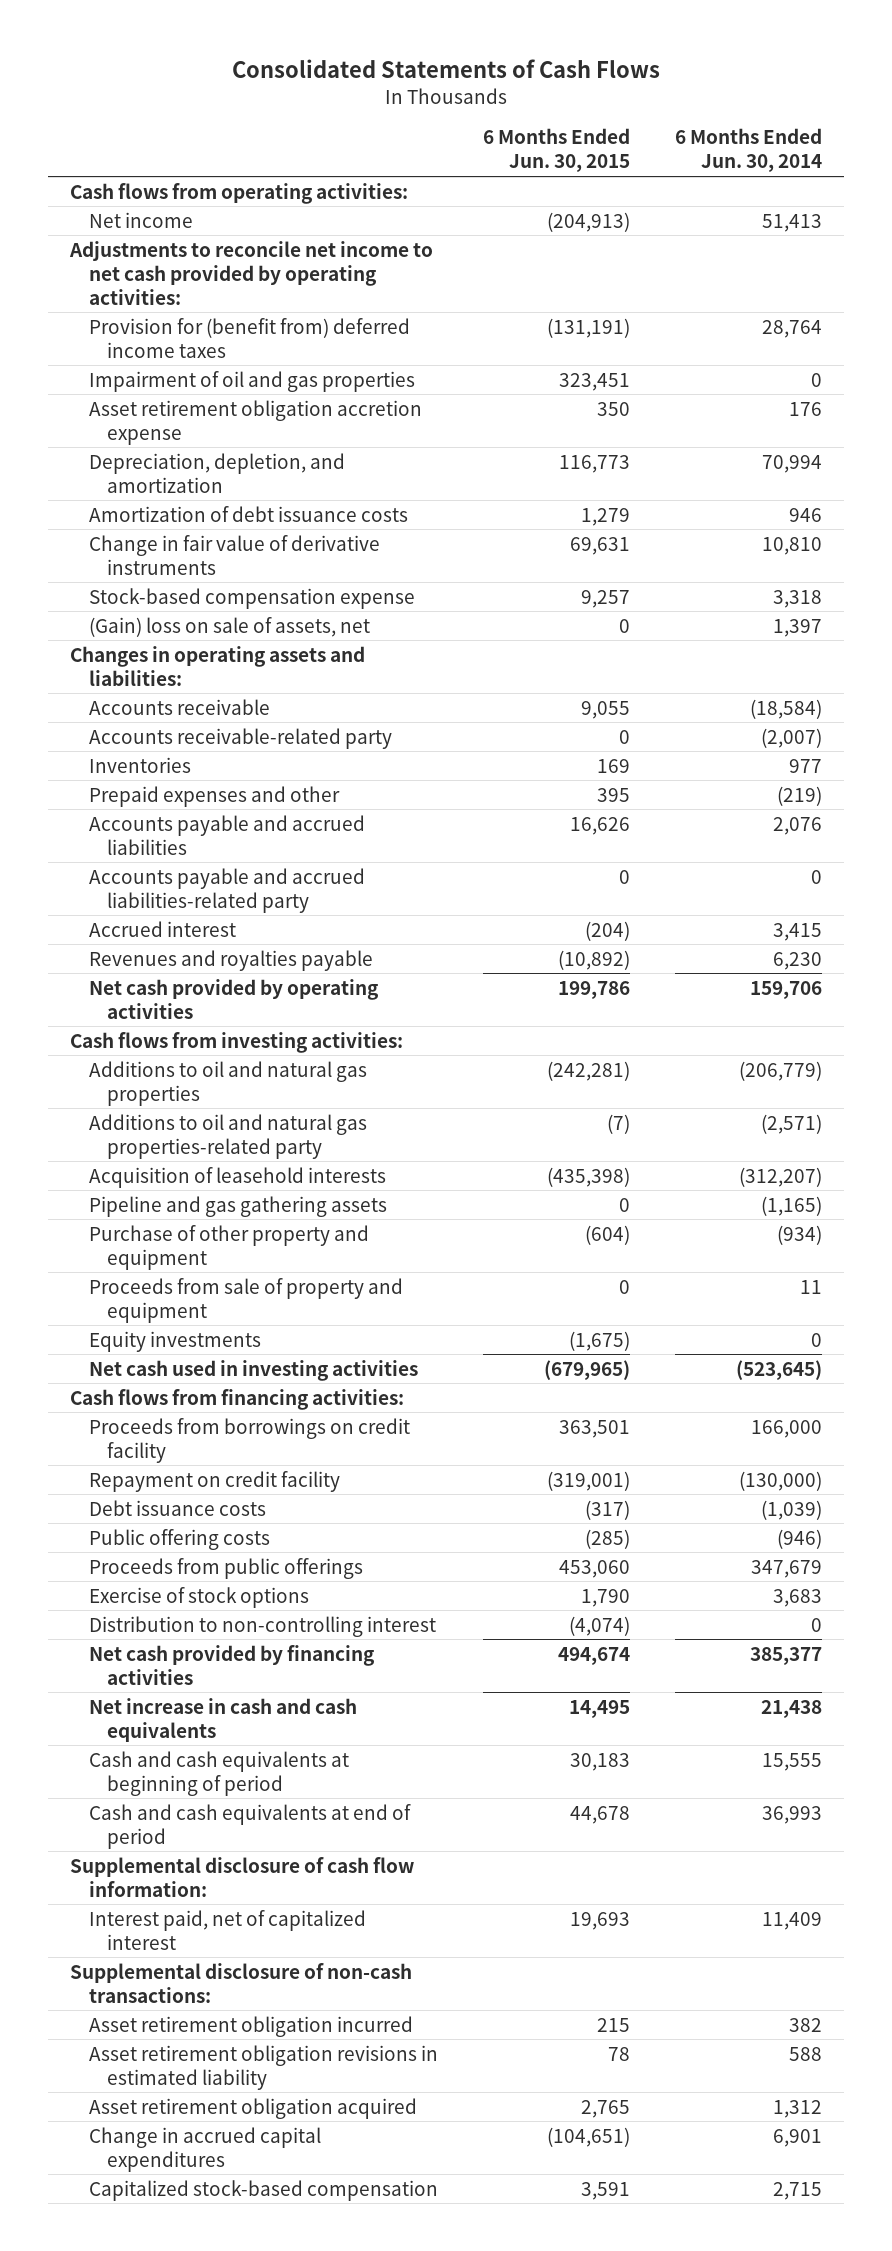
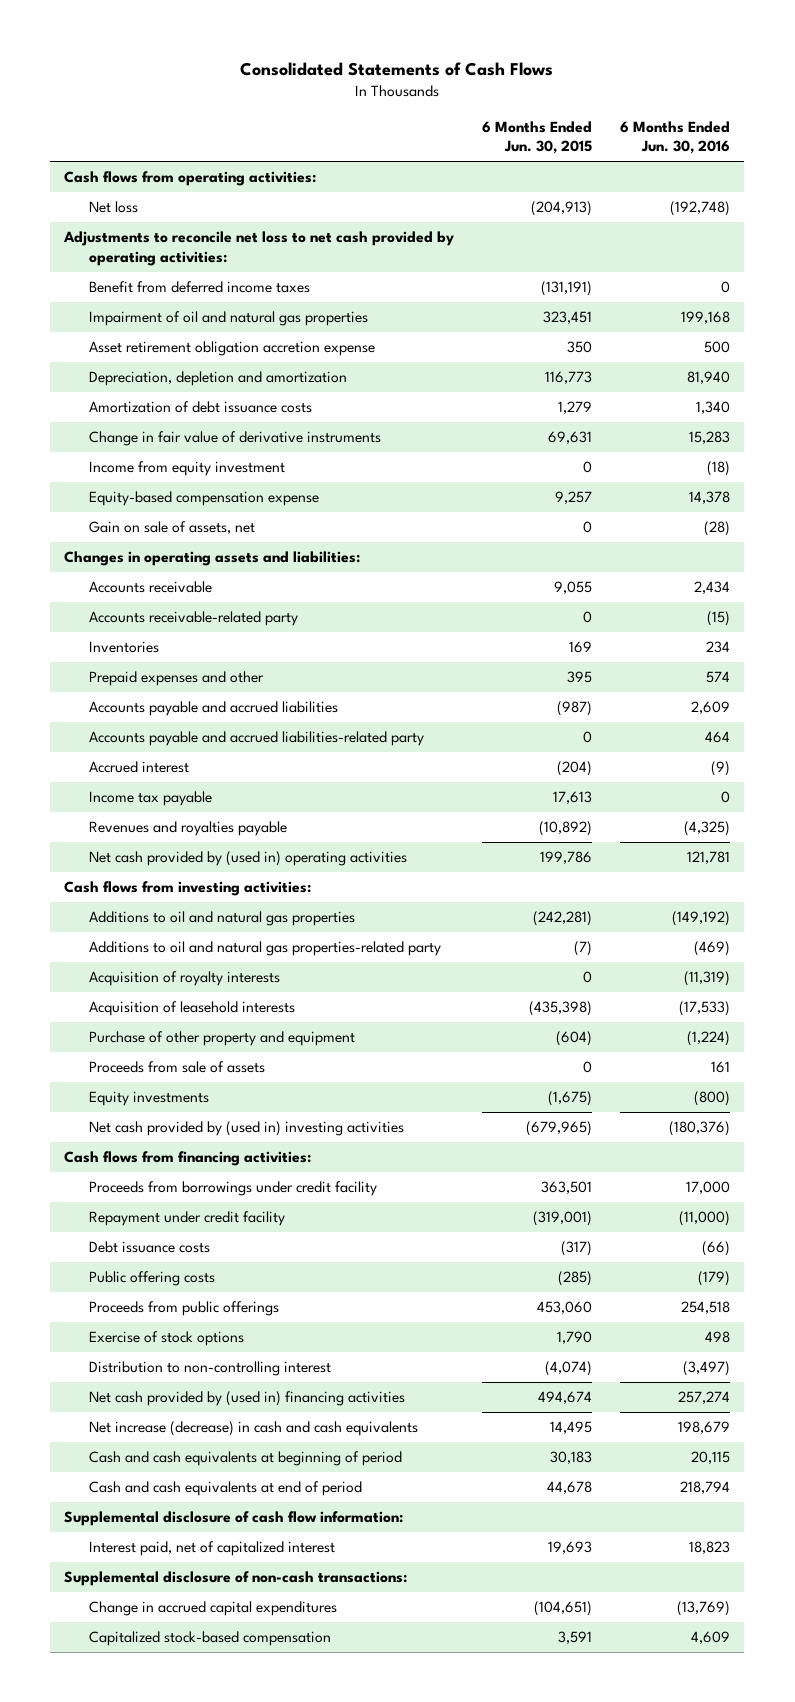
[674,128,822,173] 6 Months Ended Jun. 30, 2014 -> none
none -> [620,120,731,155] 6 Months Ended Jun. 30, 2016
[88,211,193,228] Net income -> [89,200,139,213] Net loss
[69,240,434,305] Adjustments to reconcile net income to net cash provided by operating activities: -> [63,230,455,266] Adjustments to reconcile net loss to net cash provided by operating activities:
[88,317,410,358] Provision for (benefit from) deferred income taxes -> [89,280,311,293] Benefit from deferred income taxes
[88,370,415,392] Impairment of oil and gas properties -> [89,310,369,326] Impairment of oil and natural gas properties
[88,452,345,493] Depreciation, depletion, and amortization -> [89,370,348,386] Depreciation, depletion and amortization
none -> [89,460,286,476] Income from equity investment
[88,587,415,609] Stock-based compensation expense -> [89,490,320,506] Equity-based compensation expense
[88,616,370,637] (Gain) loss on sale of assets, net -> [89,520,256,534] Gain on sale of assets, net
[569,816,630,835] 16,626 -> [557,700,593,716] (987)
none -> [89,790,213,806] Income tax payable
[88,978,379,1019] Net cash provided by operating activities -> [89,850,408,866] Net cash provided by (used in) operating activities
none -> [89,970,281,986] Acquisition of royalty interests
[88,1195,387,1217] Pipeline and gas gathering assets -> none
[88,1277,403,1323] Proceeds from sale of property and equipment -> [89,1060,266,1073] Proceeds from sale of assets
[88,1359,418,1381] Net cash used in investing activities -> [89,1120,405,1136] Net cash provided by (used in) investing activities
[88,1417,410,1463] Proceeds from borrowings on credit facility -> [89,1180,378,1196] Proceeds from borrowings under credit facility
[88,1470,340,1492] Repayment on credit facility -> [89,1210,286,1226] Repayment under credit facility
[88,1644,375,1685] Net cash provided by financing activities -> [89,1390,406,1406] Net cash provided by (used in) financing activities
[88,1697,357,1742] Net increase in cash and cash equivalents -> [89,1420,419,1436] Net increase (decrease) in cash and cash equivalents
[88,2015,413,2037] Asset retirement obligation incurred -> none
[88,2044,438,2090] Asset retirement obligation revisions in estimated liability -> none
[88,2097,417,2119] Asset retirement obligation acquired -> none

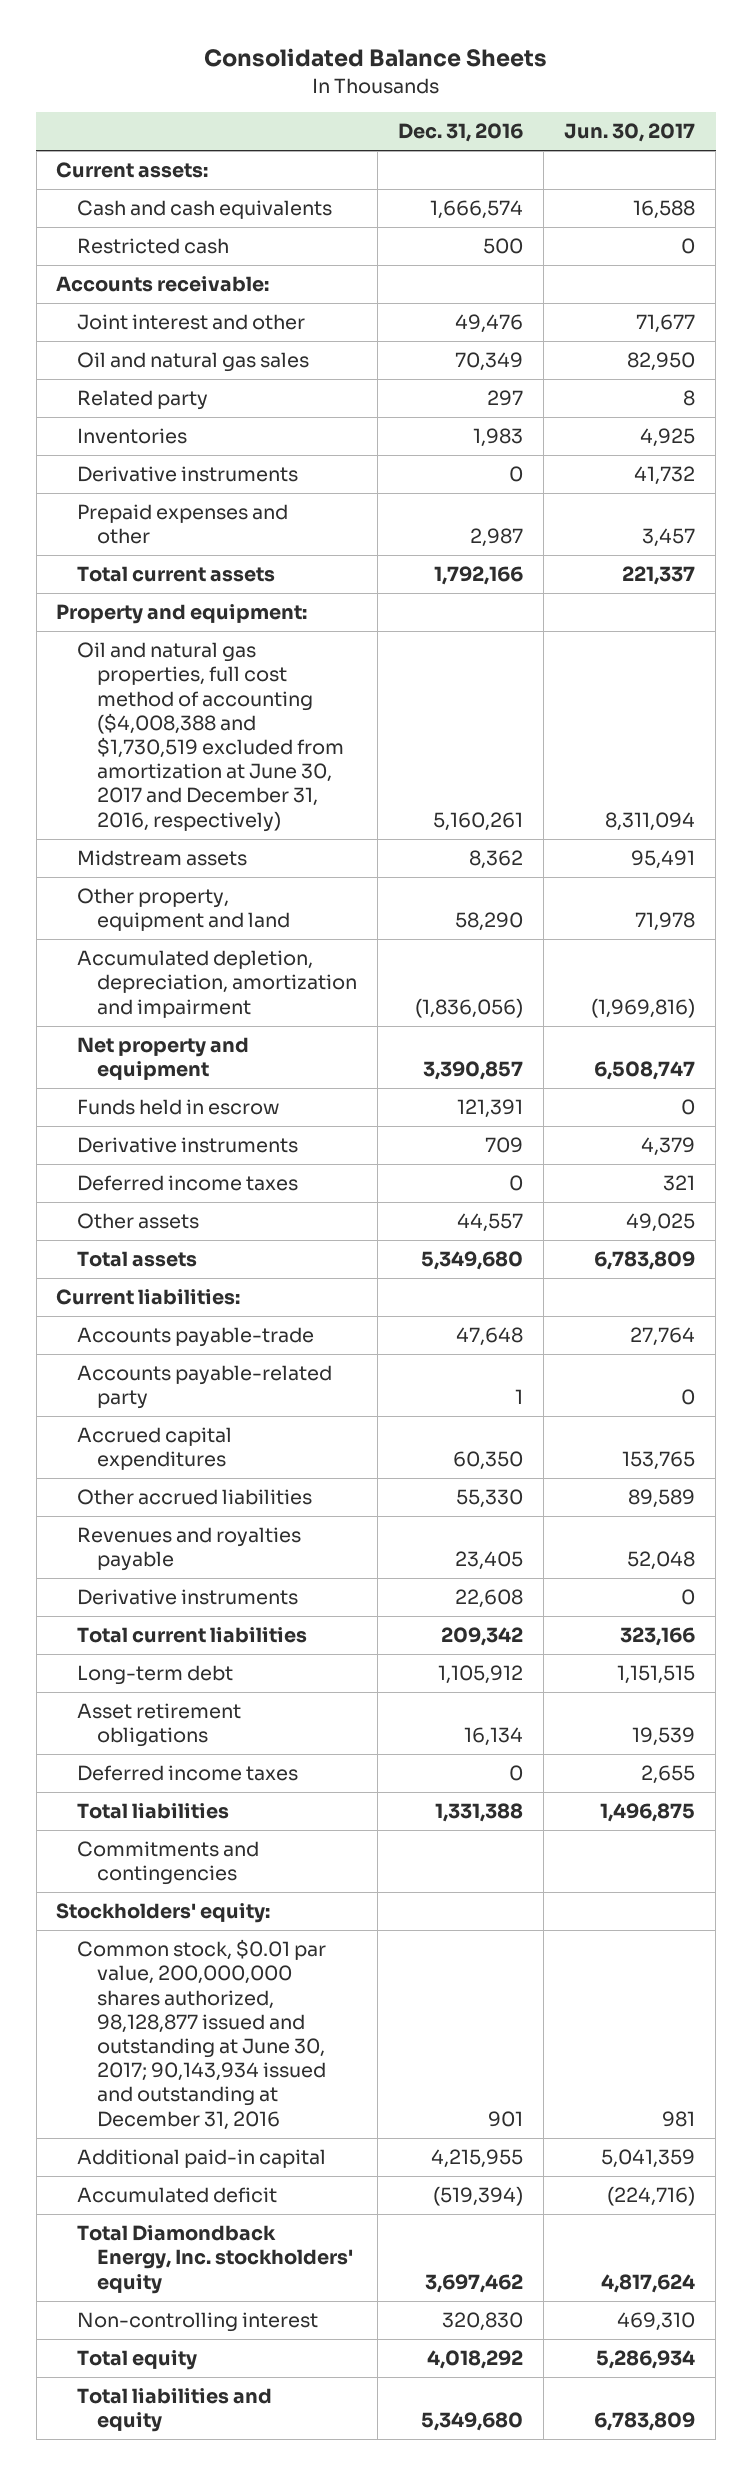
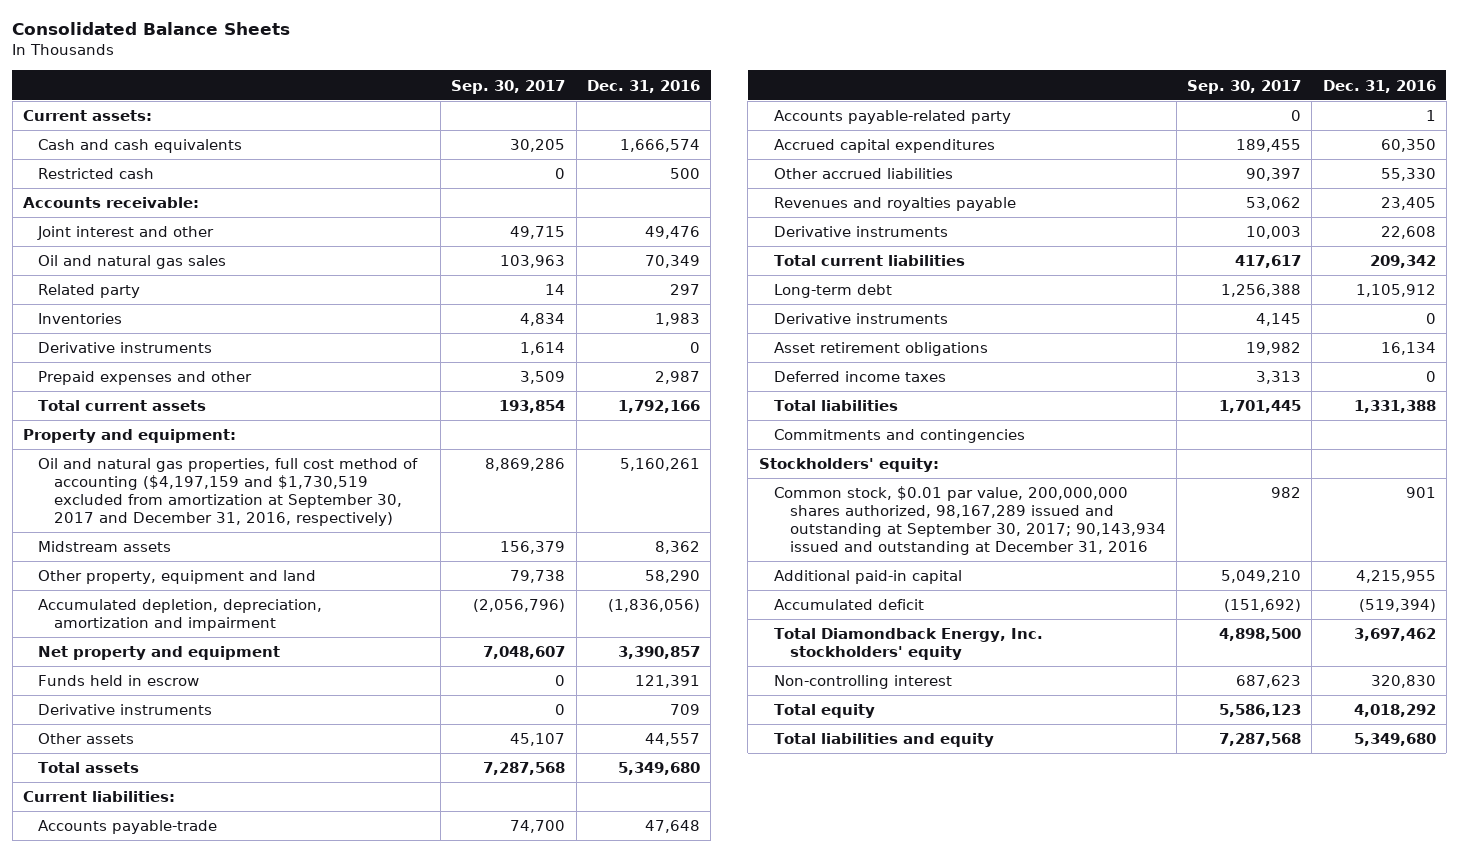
[564,123,696,143] Jun. 30, 2017 -> none
none -> [451,79,566,94] Sep. 30, 2017
[76,642,345,832] Oil and natural gas properties, full cost method of accounting ($4,008,388 and $1,730,519 excluded from amortization at June 30, 2017 and December 31, 2016, respectively) -> [38,458,419,527] Oil and natural gas properties, full cost method of accounting ($4,197,159 and $1,730,519 excluded from amortization at September 30, 2017 and December 31, 2016, respectively)
[76,1175,298,1192] Deferred income taxes -> none
none -> [774,313,949,325] Derivative instruments
[76,1939,327,2130] Common stock, $0.01 par value, 200,000,000 shares authorized, 98,128,877 issued and outstanding at June 30, 2017; 90,143,934 issued and outstanding at December 31, 2016 -> [774,486,1166,556] Common stock, $0.01 par value, 200,000,000 shares authorized, 98,167,289 issued and outstanding at September 30, 2017; 90,143,934 issued and outstanding at December 31, 2016

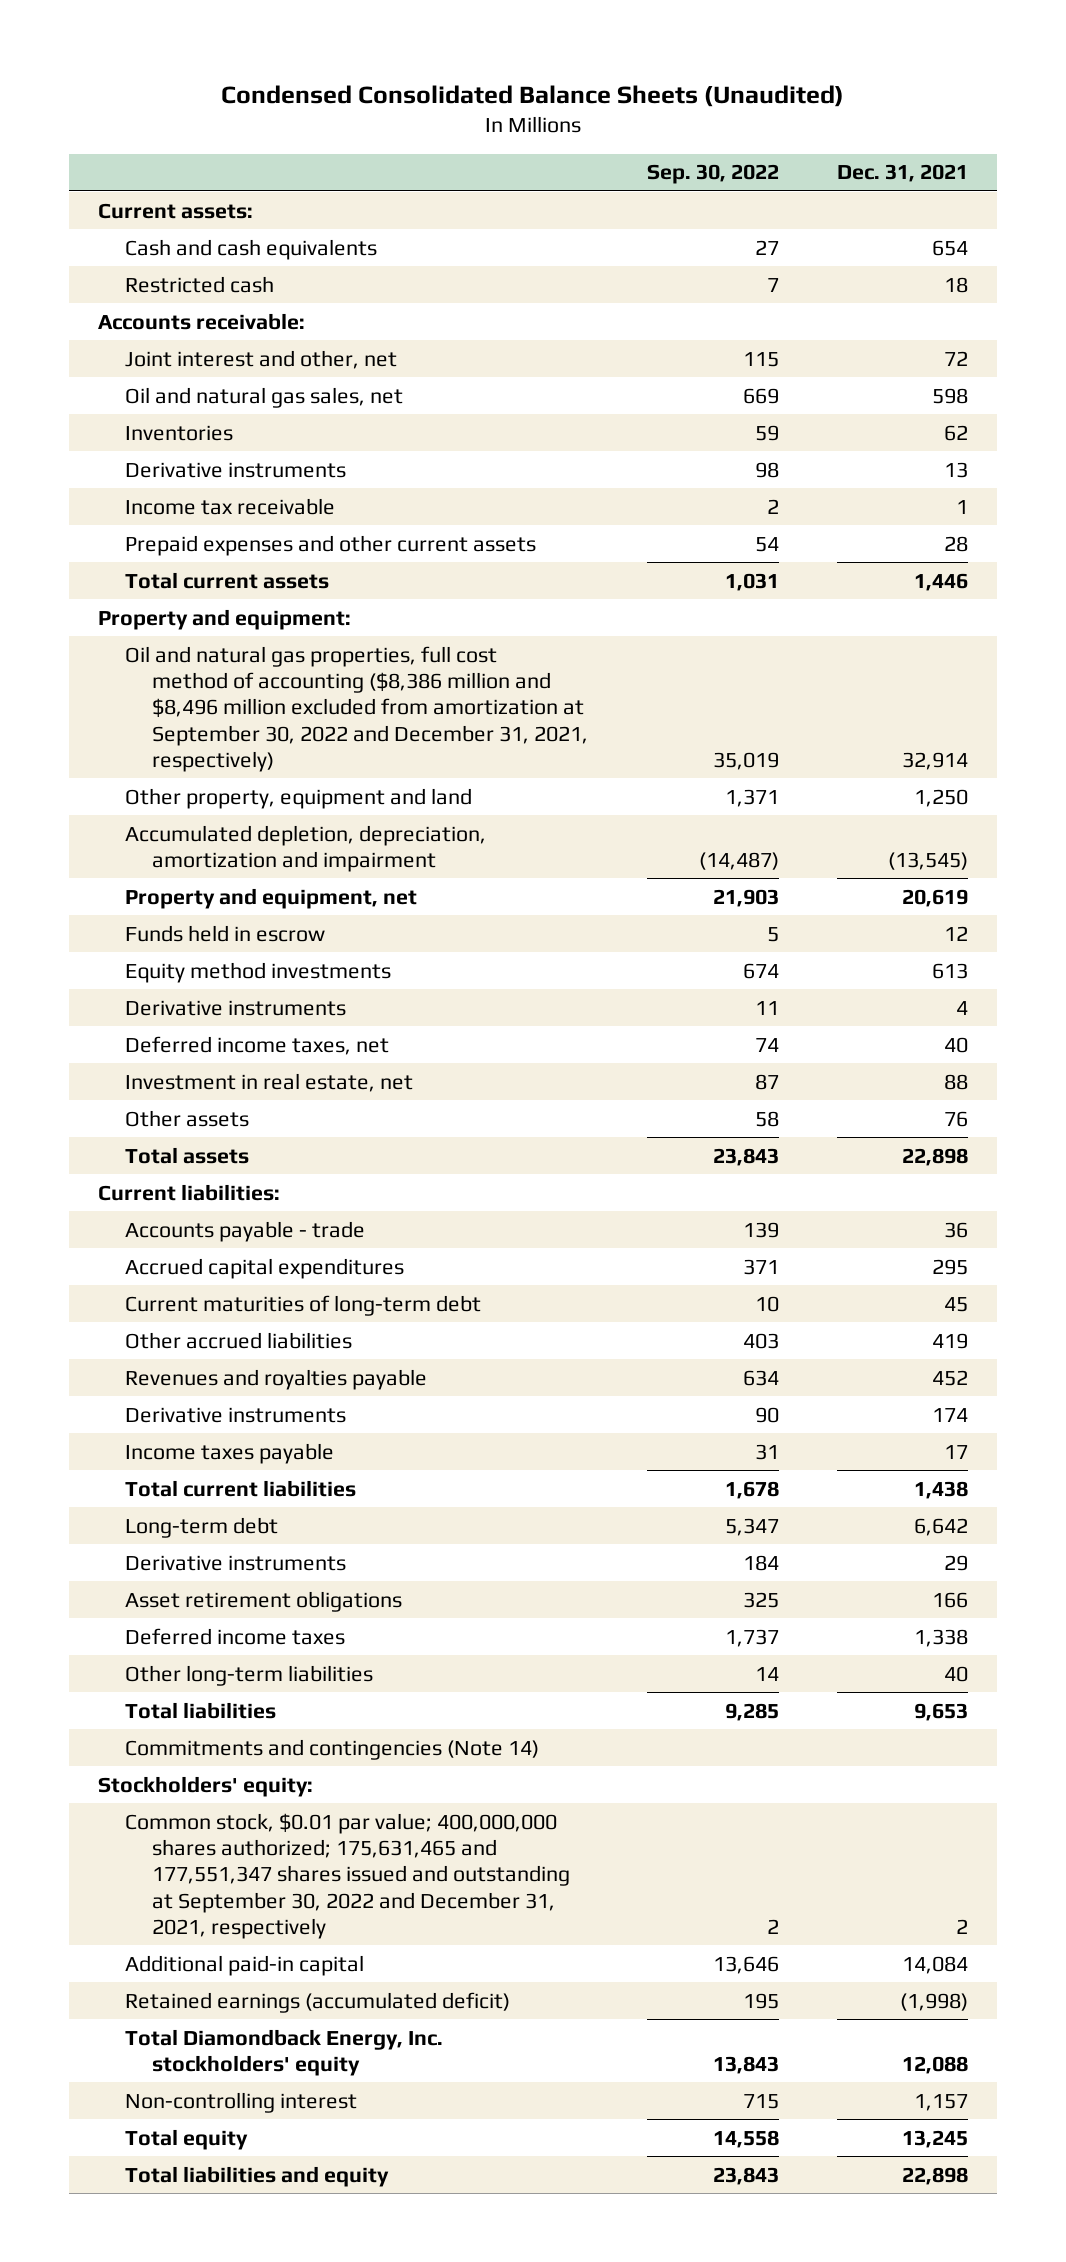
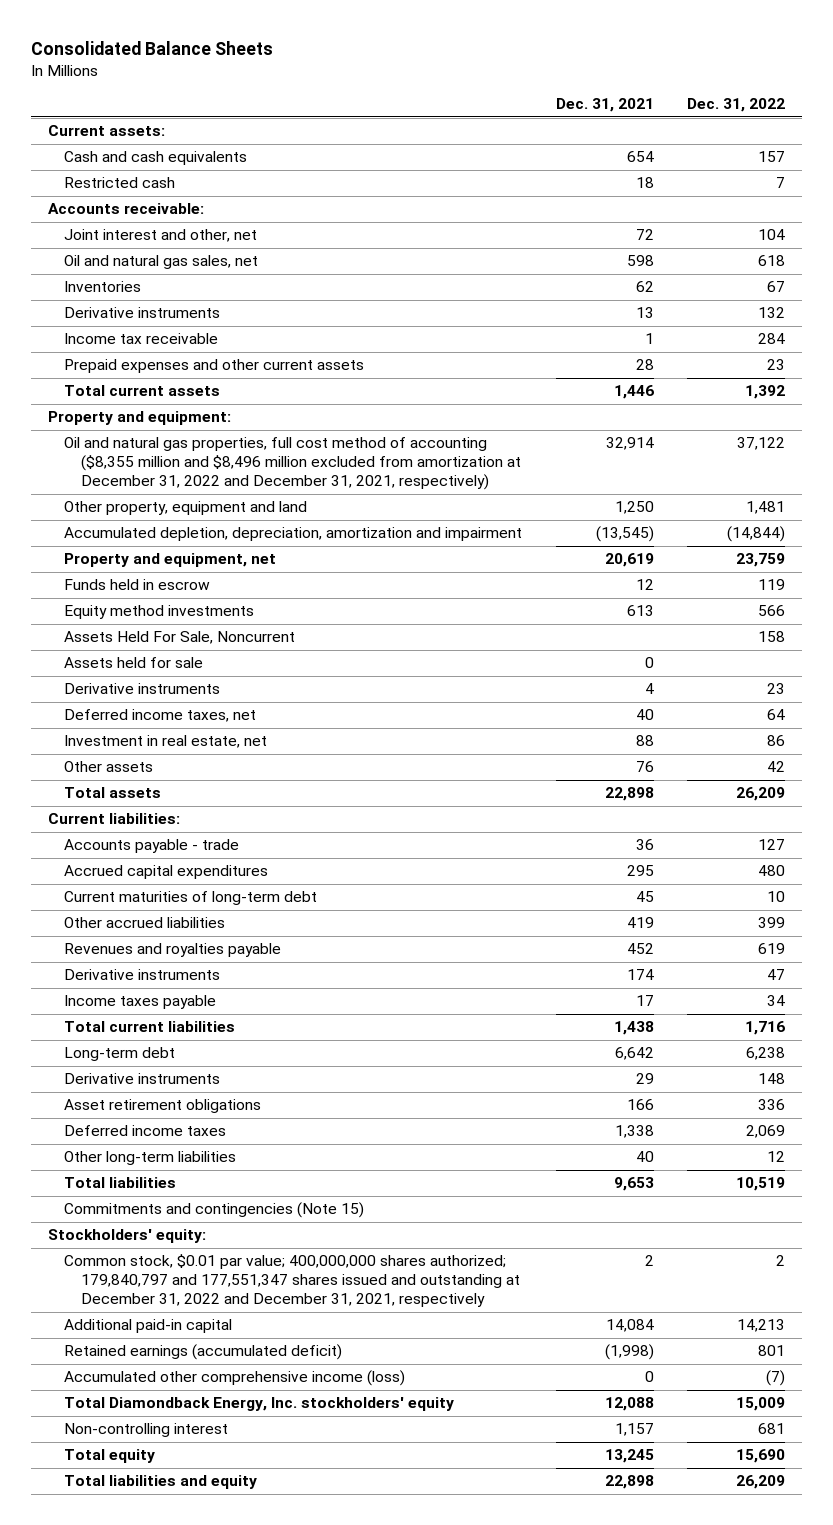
[221,84,845,107] Condensed Consolidated Balance Sheets (Unaudited) -> [31,40,274,55] Consolidated Balance Sheets
[646,164,779,185] Sep. 30, 2022 -> none
none -> [687,98,786,113] Dec. 31, 2022
[125,645,589,772] Oil and natural gas properties, full cost method of accounting ($8,386 million and $8,496 million excluded from amortization at September 30, 2022 and December 31, 2021, respectively) -> [64,437,522,491] Oil and natural gas properties, full cost method of accounting ($8,355 million and $8,496 million excluded from amortization at December 31, 2022 and December 31, 2021, respectively)
none -> [64,631,296,645] Assets Held For Sale, Noncurrent
none -> [64,657,204,669] Assets held for sale
[125,1738,540,1760] Commitments and contingencies (Note 14) -> [64,1202,365,1219] Commitments and contingencies (Note 15)
[125,1812,571,1939] Common stock, $0.01 par value; 400,000,000 shares authorized; 175,631,465 and 177,551,347 shares issued and outstanding at September 30, 2022 and December 31, 2021, respectively -> [64,1254,521,1308] Common stock, $0.01 par value; 400,000,000 shares authorized; 179,840,797 and 177,551,347 shares issued and outstanding at December 31, 2022 and December 31, 2021, respectively
none -> [64,1370,406,1387] Accumulated other comprehensive income (loss)

